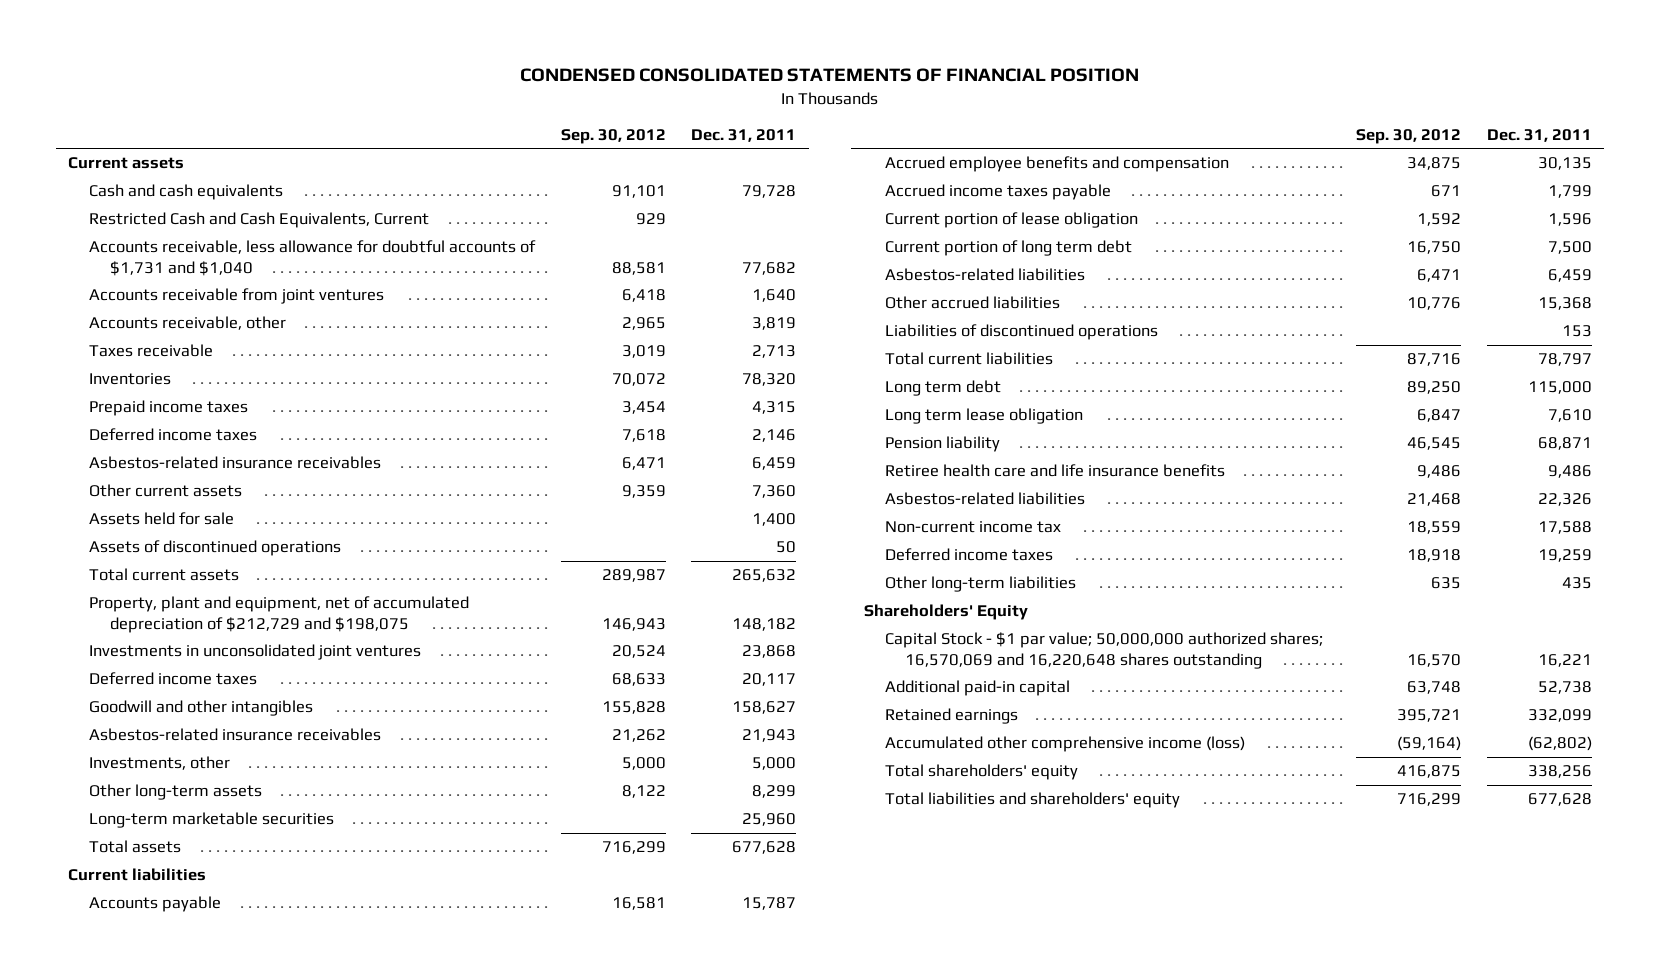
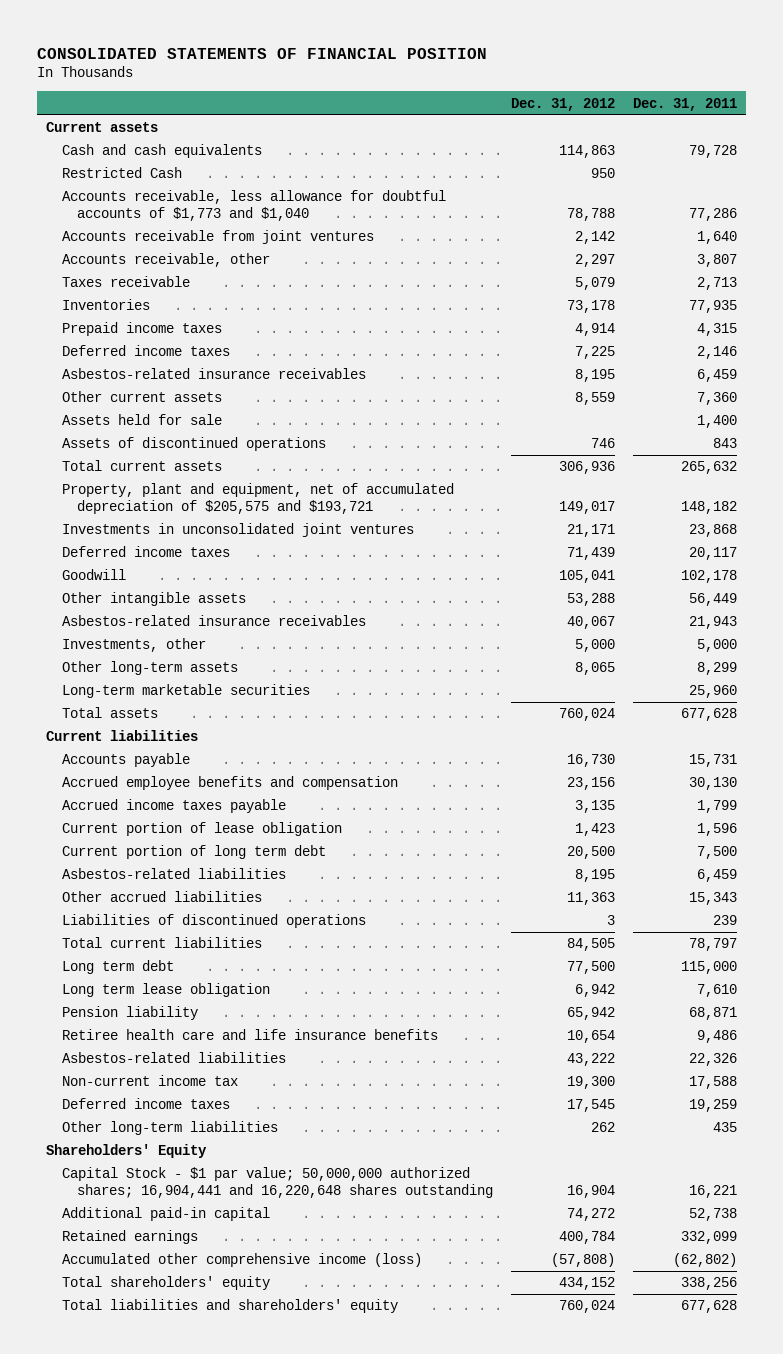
[519,68,1139,83] CONDENSED CONSOLIDATED STATEMENTS OF FINANCIAL POSITION -> [36,47,487,59] CONSOLIDATED STATEMENTS OF FINANCIAL POSITION
[560,128,666,144] Sep. 30, 2012 -> none
none -> [511,97,616,111] Dec. 31, 2012
[89,212,430,229] Restricted Cash and Cash Equivalents, Current -> [61,167,182,179] Restricted Cash
[89,240,537,276] Accounts receivable, less allowance for doubtful accounts of $1,731 and $1,040 -> [61,190,446,222] Accounts receivable, less allowance for doubtful accounts of $1,773 and $1,040
[742,261,797,275] 77,682 -> [689,208,738,222] 77,286
[752,317,797,331] 3,819 -> [697,254,738,268] 3,807
[742,373,797,387] 78,320 -> [689,300,738,314] 77,935
[776,541,797,554] 50 -> [713,438,738,449] 843
[89,596,470,633] Property, plant and equipment, net of accumulated depreciation of $212,729 and $198,075 -> [61,483,454,515] Property, plant and equipment, net of accumulated depreciation of $205,575 and $193,721
[89,700,314,717] Goodwill and other intangibles -> none
none -> [61,569,126,581] Goodwill
none -> [61,592,246,607] Other intangible assets
[742,897,797,911] 15,787 -> [689,754,738,768] 15,731
[1537,157,1592,171] 30,135 -> [689,777,738,791] 30,130
[1537,297,1592,311] 15,368 -> [689,892,738,906] 15,343
[1561,325,1592,338] 153 -> [713,915,738,926] 239
[884,632,1323,669] Capital Stock - $1 par value; 50,000,000 authorized shares; 16,570,069 and 16,220,648 shares outstanding -> [61,1167,494,1199] Capital Stock - $1 par value; 50,000,000 authorized shares; 16,904,441 and 16,220,648 shares outstanding

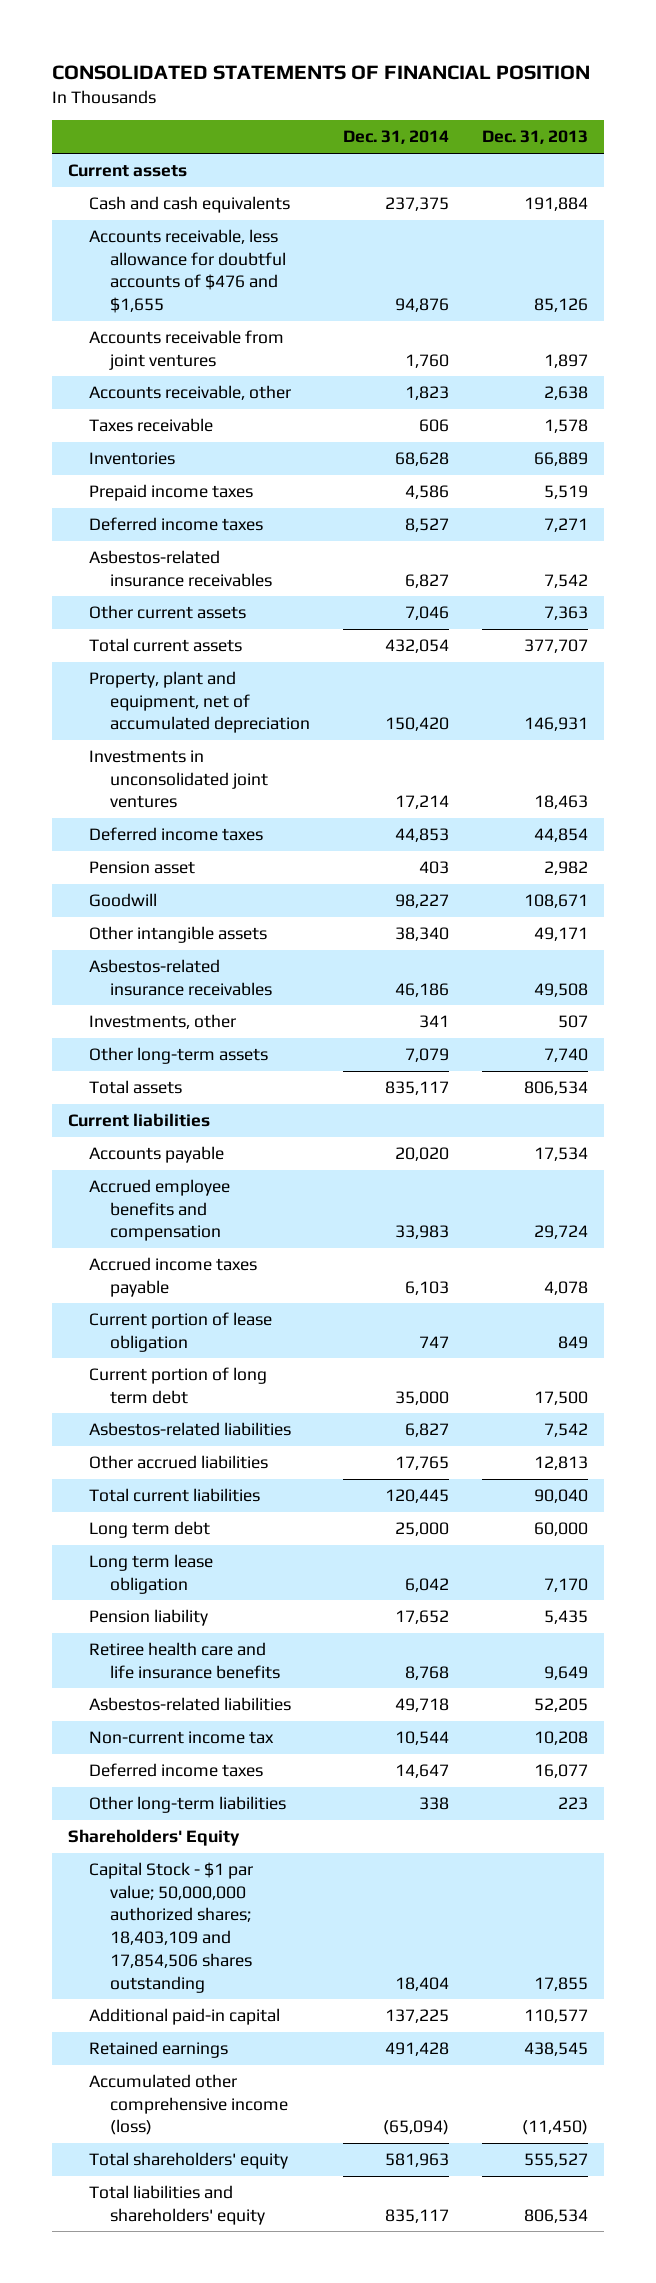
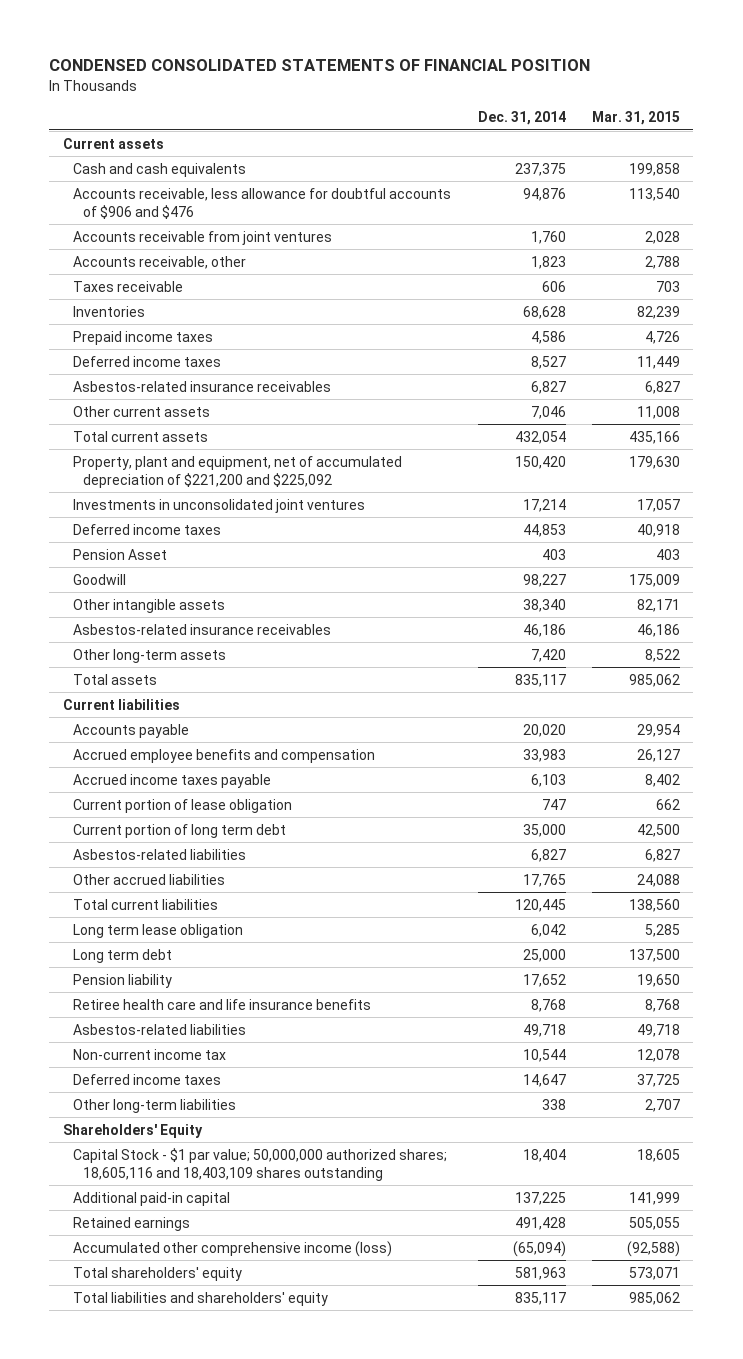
[51,64,590,80] CONSOLIDATED STATEMENTS OF FINANCIAL POSITION -> [49,59,591,72] CONDENSED CONSOLIDATED STATEMENTS OF FINANCIAL POSITION
[481,130,588,145] Dec. 31, 2013 -> none
none -> [592,111,681,126] Mar. 31, 2015
[88,229,286,314] Accounts receivable, less allowance for doubtful accounts of $476 and $1,655 -> [72,187,451,219] Accounts receivable, less allowance for doubtful accounts of $906 and $476
[88,671,310,734] Property, plant and equipment, net of accumulated depreciation -> [72,455,402,488] Property, plant and equipment, net of accumulated depreciation of $221,200 and $225,092
[88,861,195,875] Pension asset -> [72,548,167,560] Pension Asset
[88,1014,236,1030] Investments, other -> none
[404,1048,449,1063] 7,079 -> [530,648,566,662] 7,420
[88,1521,210,1539] Long term debt -> [72,948,172,963] Long term debt
[88,1862,253,1993] Capital Stock - $1 par value; 50,000,000 authorized shares; 18,403,109 and 17,854,506 shares outstanding -> [72,1147,447,1181] Capital Stock - $1 par value; 50,000,000 authorized shares; 18,605,116 and 18,403,109 shares outstanding

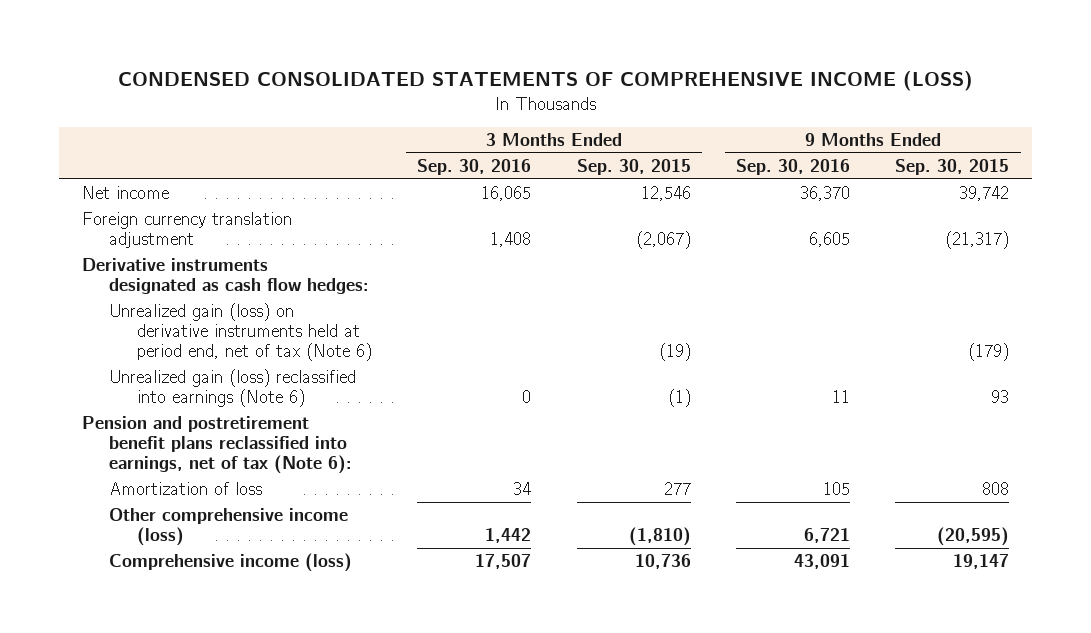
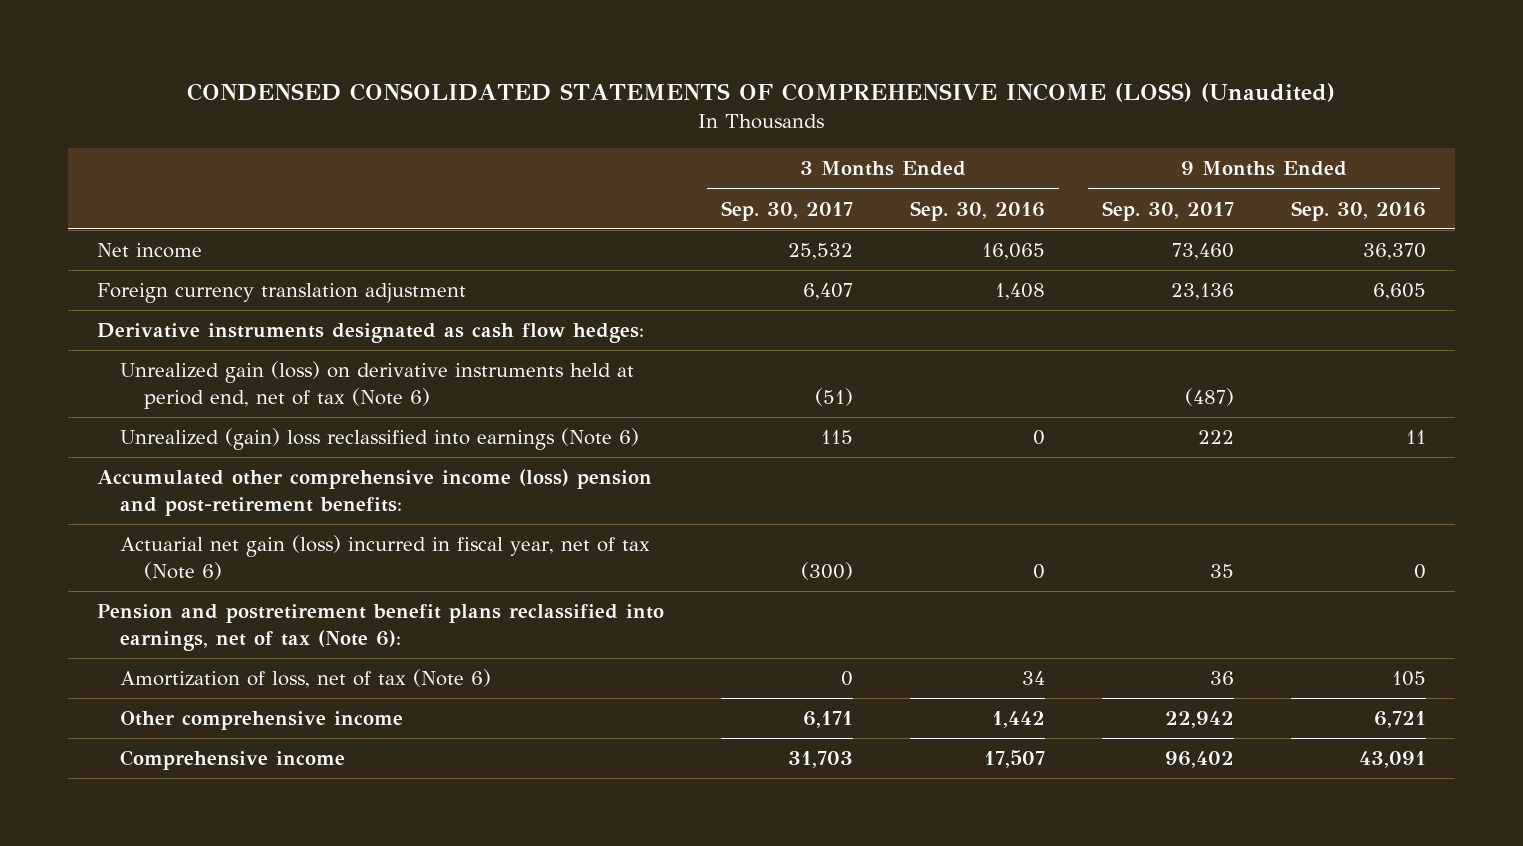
[117,71,973,92] CONDENSED CONSOLIDATED STATEMENTS OF COMPREHENSIVE INCOME (LOSS) -> [187,83,1336,103] CONDENSED CONSOLIDATED STATEMENTS OF COMPREHENSIVE INCOME (LOSS) (Unaudited)
[576,158,691,175] Sep. 30, 2015 -> none
[895,158,1010,175] Sep. 30, 2015 -> none
none -> [720,200,853,221] Sep. 30, 2017
none -> [1102,200,1235,221] Sep. 30, 2017
[109,368,357,408] Unrealized gain (loss) reclassified into earnings (Note 6) -> [120,428,640,451] Unrealized (gain) loss reclassified into earnings (Note 6)
none -> [96,469,652,516] Accumulated other comprehensive income (loss) pension and post-retirement benefits:
none -> [120,535,651,580] Actuarial net gain (loss) incurred in fiscal year, net of tax (Note 6)
[109,481,263,495] Amortization of loss -> [120,669,492,689] Amortization of loss, net of tax (Note 6)
[109,507,349,547] Other comprehensive income (loss) -> [120,711,404,731] Other comprehensive income
[109,552,353,572] Comprehensive income (loss) -> [120,750,346,771] Comprehensive income

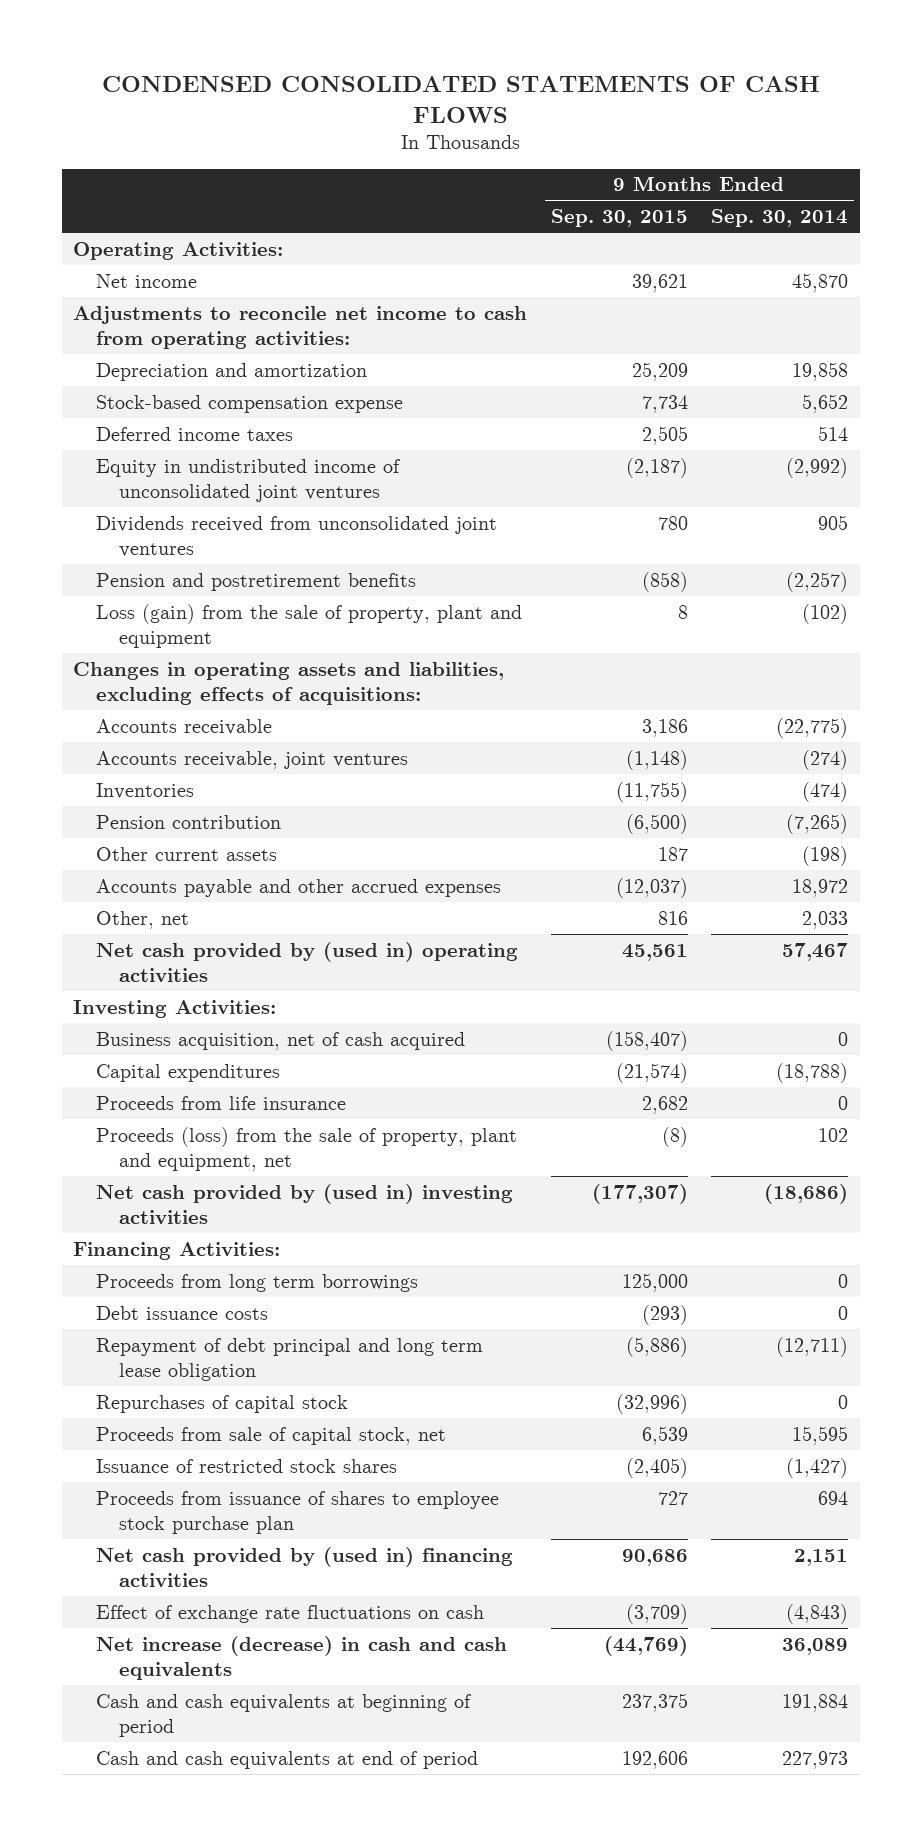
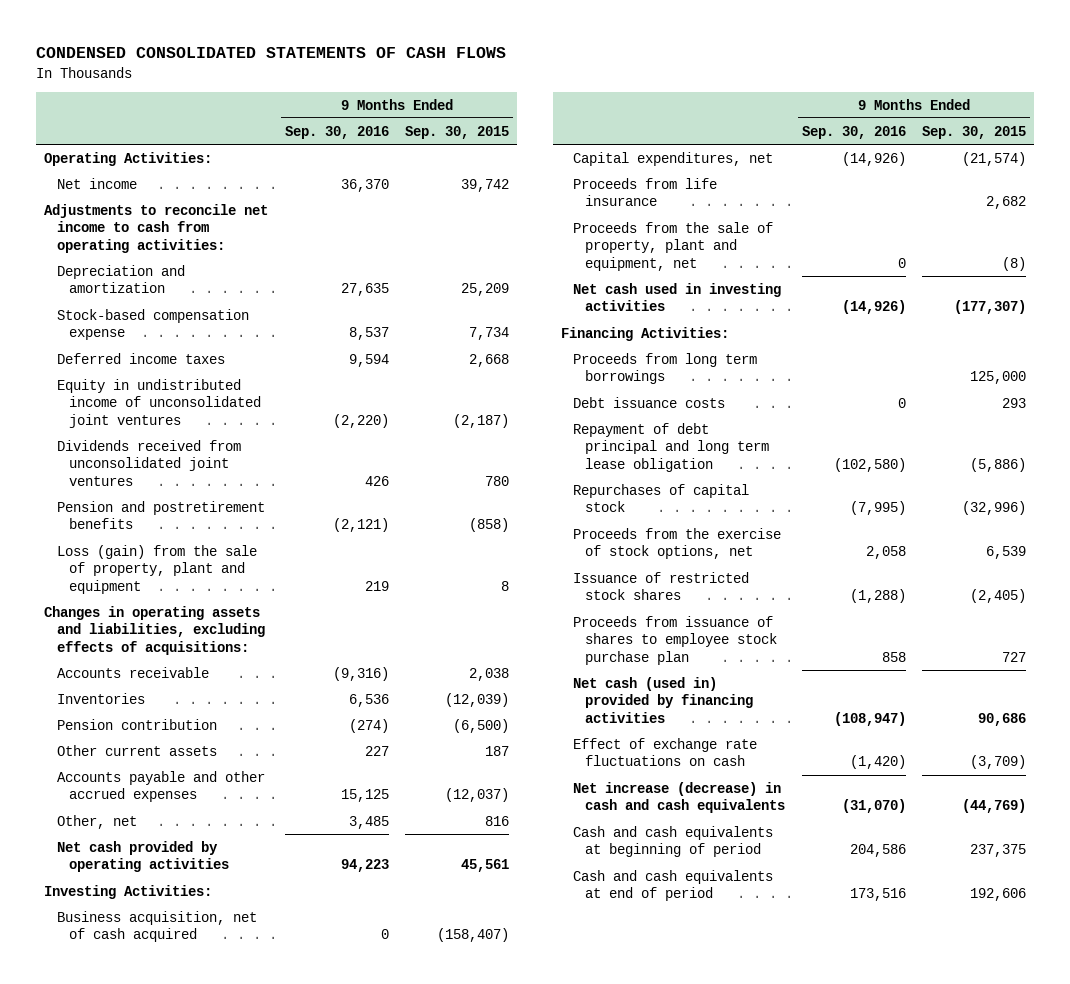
[710,209,848,228] Sep. 30, 2014 -> none
none -> [285,125,390,139] Sep. 30, 2016
[631,273,688,292] 39,621 -> [461,178,510,192] 39,742
[641,425,688,445] 2,505 -> [469,353,510,367] 2,668
[96,750,409,769] Accounts receivable, joint ventures -> none
[641,718,688,737] 3,186 -> [469,667,510,681] 2,038
[615,781,688,802] (11,755) -> [445,692,510,707] (12,039)
[96,941,519,982] Net cash provided by (used in) operating activities -> [56,840,229,873] Net cash provided by operating activities
[96,1063,281,1082] Capital expenditures -> [573,151,774,166] Capital expenditures, net
[96,1126,518,1171] Proceeds (loss) from the sale of property, plant and equipment, net -> [573,221,774,271] Proceeds from the sale of property, plant and equipment, net
[96,1183,514,1224] Net cash provided by (used in) investing activities -> [573,282,782,312] Net cash used in investing activities
[641,1304,688,1325] (293) -> [1001,397,1026,408] 293
[96,1426,447,1445] Proceeds from sale of capital stock, net -> [573,527,782,560] Proceeds from the exercise of stock options, net
[96,1546,514,1587] Net cash provided by (used in) financing activities -> [573,676,754,723] Net cash (used in) provided by financing activities

